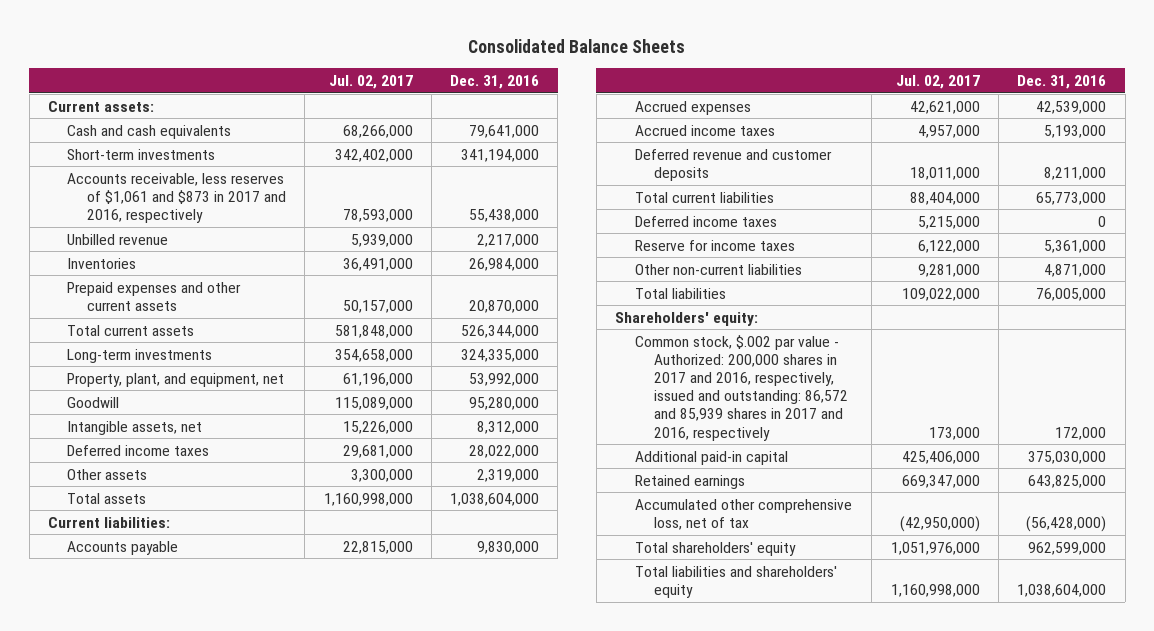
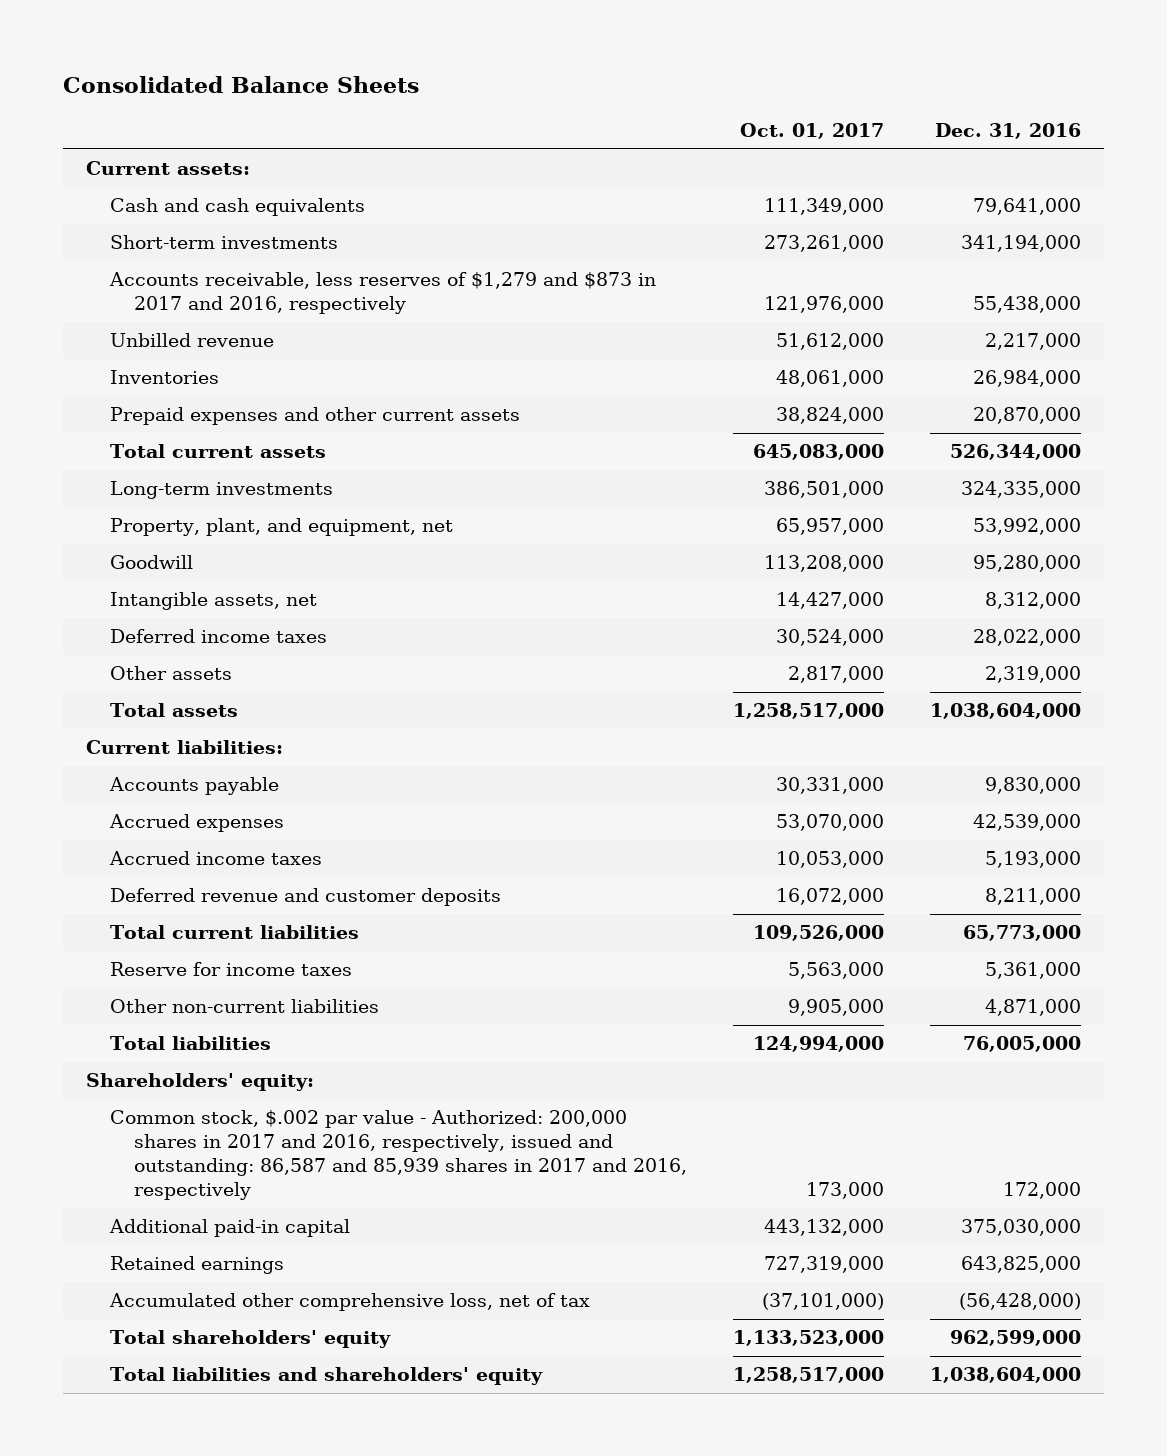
[328,75,413,90] Jul. 02, 2017 -> none
none -> [739,123,884,140] Oct. 01, 2017
[67,172,286,224] Accounts receivable, less reserves of $1,061 and $873 in 2017 and 2016, respectively -> [109,272,657,315] Accounts receivable, less reserves of $1,279 and $873 in 2017 and 2016, respectively
[634,215,777,227] Deferred income taxes -> none
[634,334,849,441] Common stock, $.002 par value - Authorized: 200,000 shares in 2017 and 2016, respectively, issued and outstanding: 86,572 and 85,939 shares in 2017 and 2016, respectively -> [110,1110,687,1201] Common stock, $.002 par value - Authorized: 200,000 shares in 2017 and 2016, respectively, issued and outstanding: 86,587 and 85,939 shares in 2017 and 2016, respectively

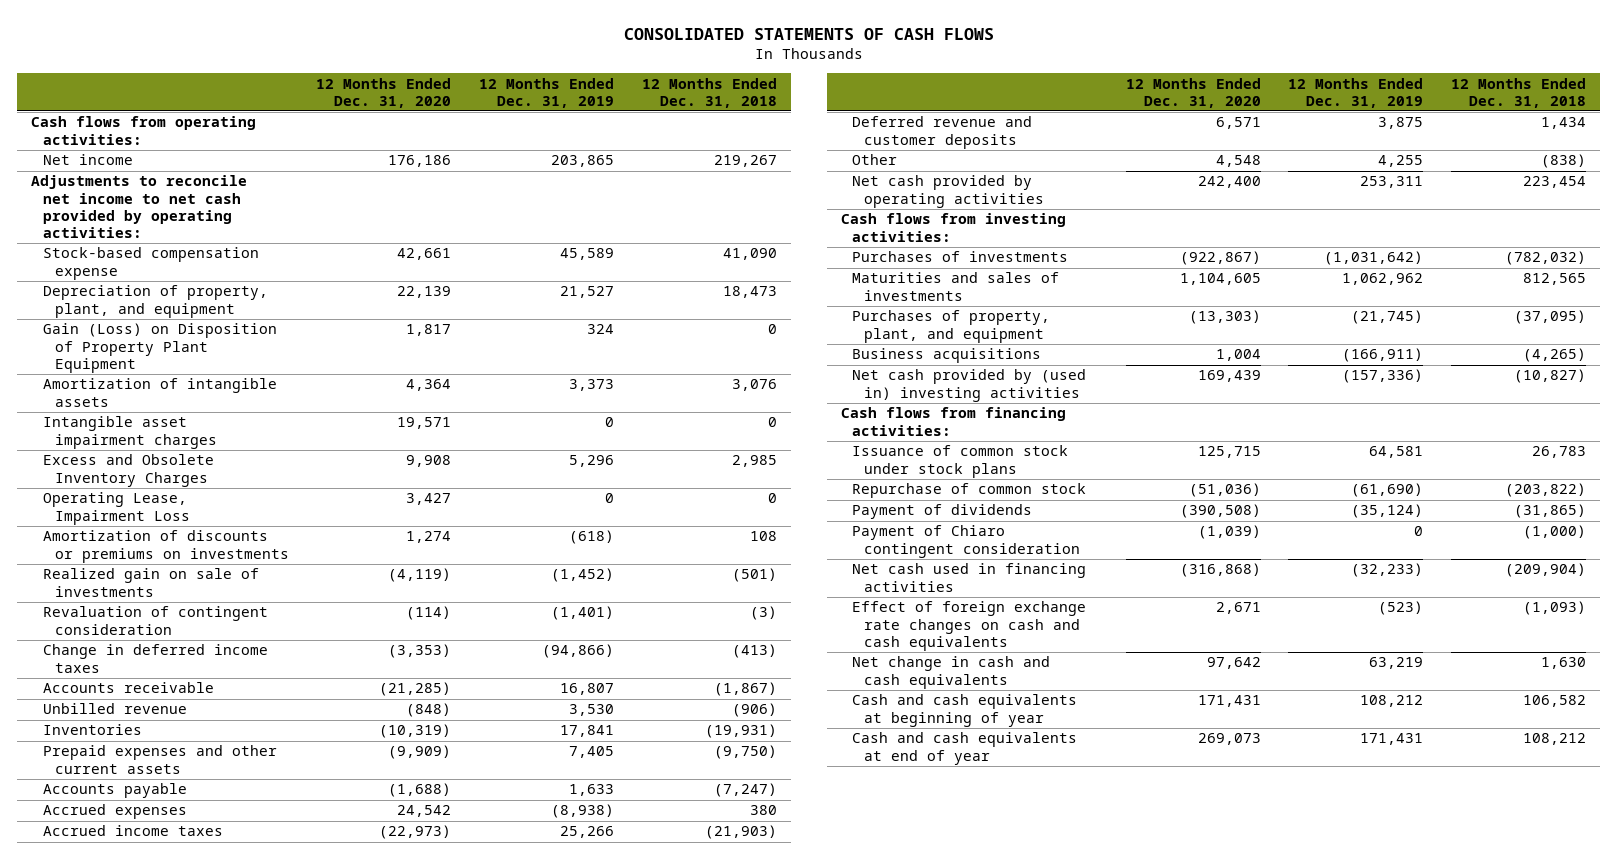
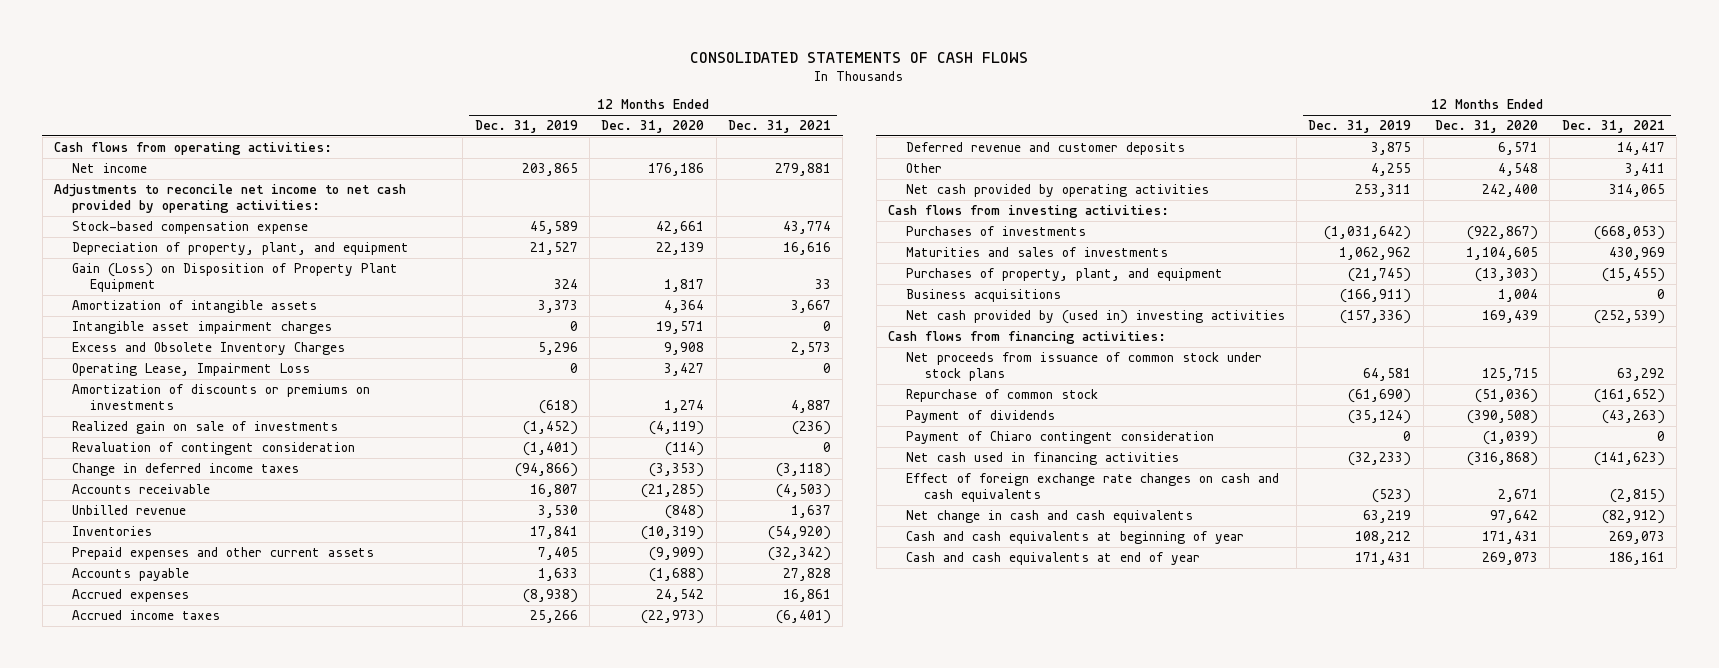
[641,77,777,108] 12 Months Ended Dec. 31, 2018 -> none
none -> [727,120,831,134] Dec. 31, 2021
[852,445,1069,478] Issuance of common stock under stock plans -> [905,351,1262,382] Net proceeds from issuance of common stock under stock plans

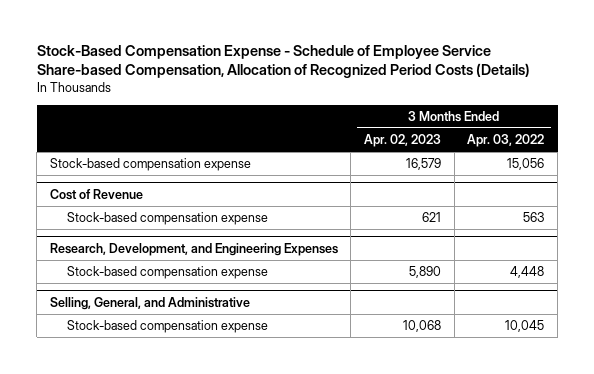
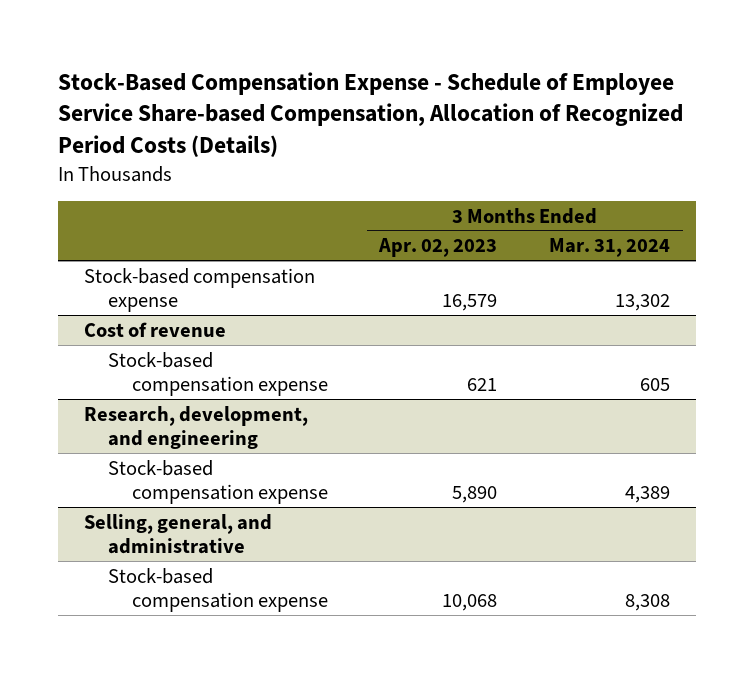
[467,134,545,148] Apr. 03, 2022 -> none
none -> [549,238,671,258] Mar. 31, 2024
[49,188,143,200] Cost of Revenue -> [83,321,226,337] Cost of revenue
[49,242,338,256] Research, Development, and Engineering Expenses -> [83,405,308,450] Research, development, and engineering
[49,296,250,310] Selling, General, and Administrative -> [83,513,272,555] Selling, general, and administrative

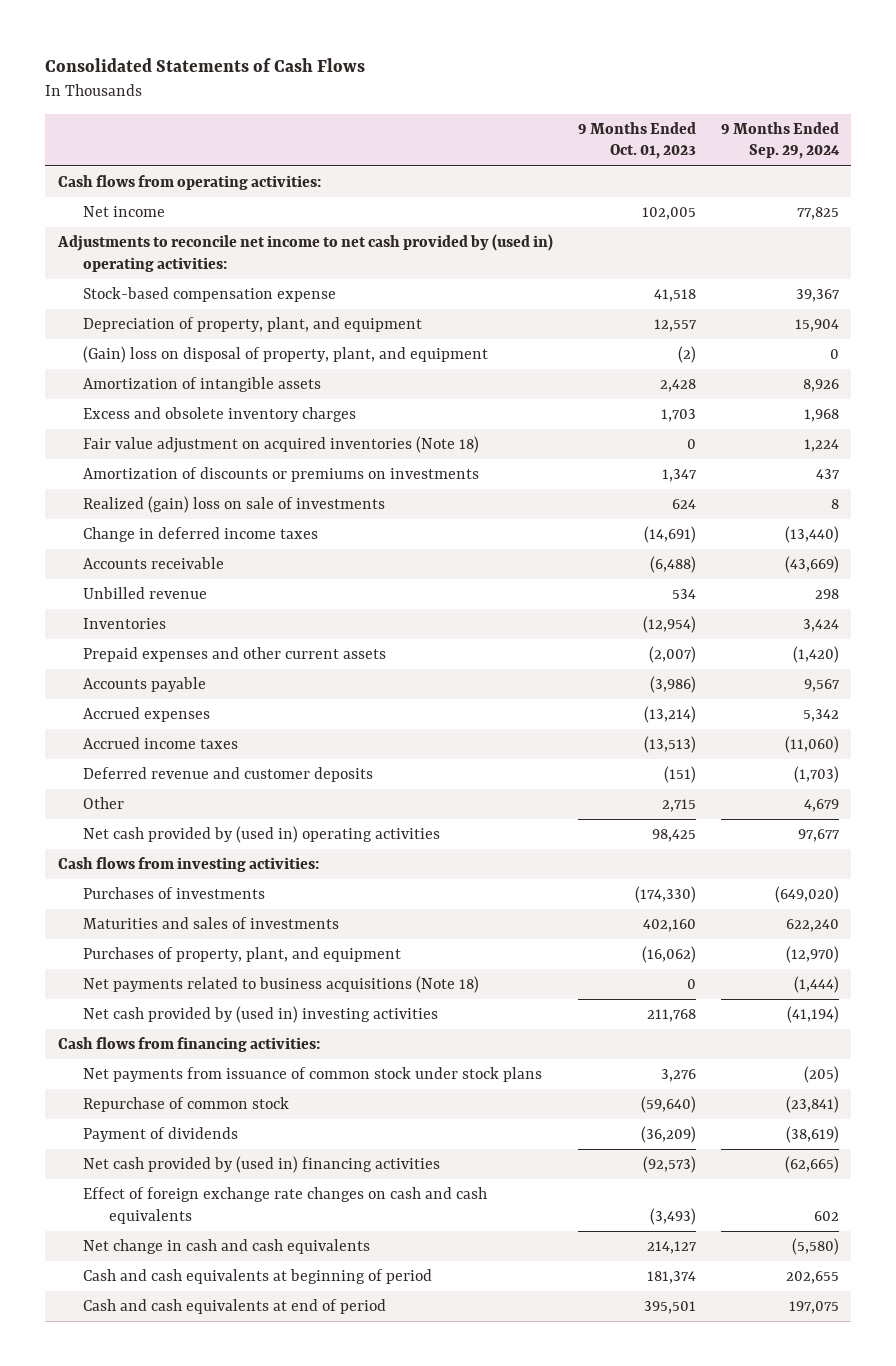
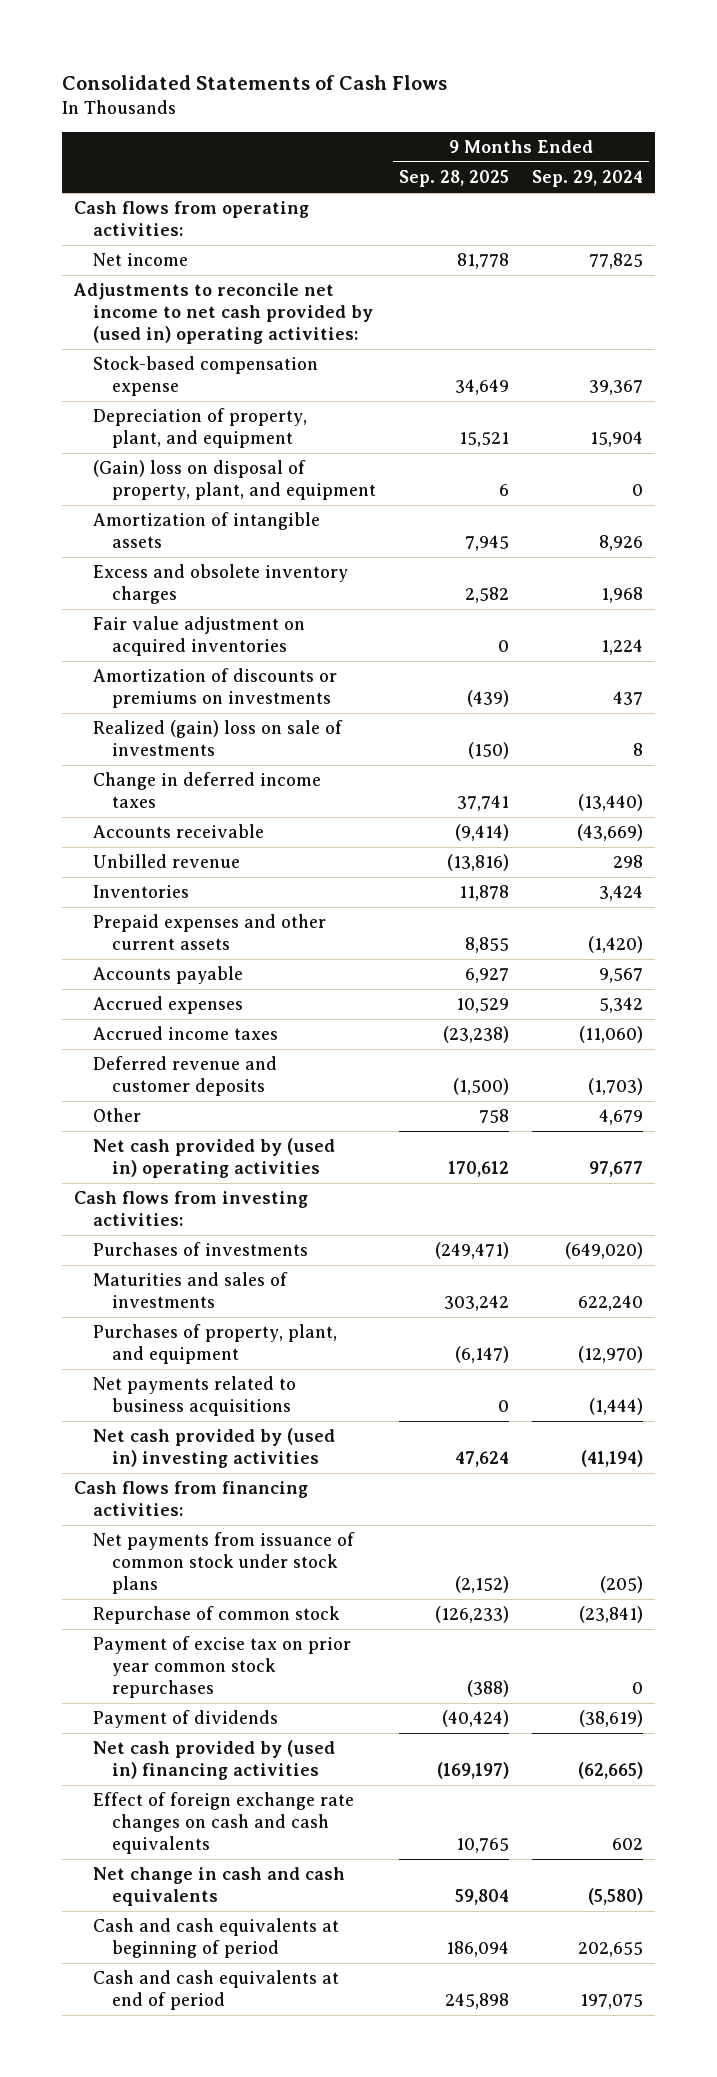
[577,121,696,160] 9 Months Ended Oct. 01, 2023 -> none
none -> [398,170,509,188] Sep. 28, 2025
[83,436,480,454] Fair value adjustment on acquired inventories (Note 18) -> [92,616,305,657] Fair value adjustment on acquired inventories
[83,976,480,994] Net payments related to business acquisitions (Note 18) -> [92,1376,296,1417] Net payments related to business acquisitions
none -> [92,1636,351,1698] Payment of excise tax on prior year common stock repurchases

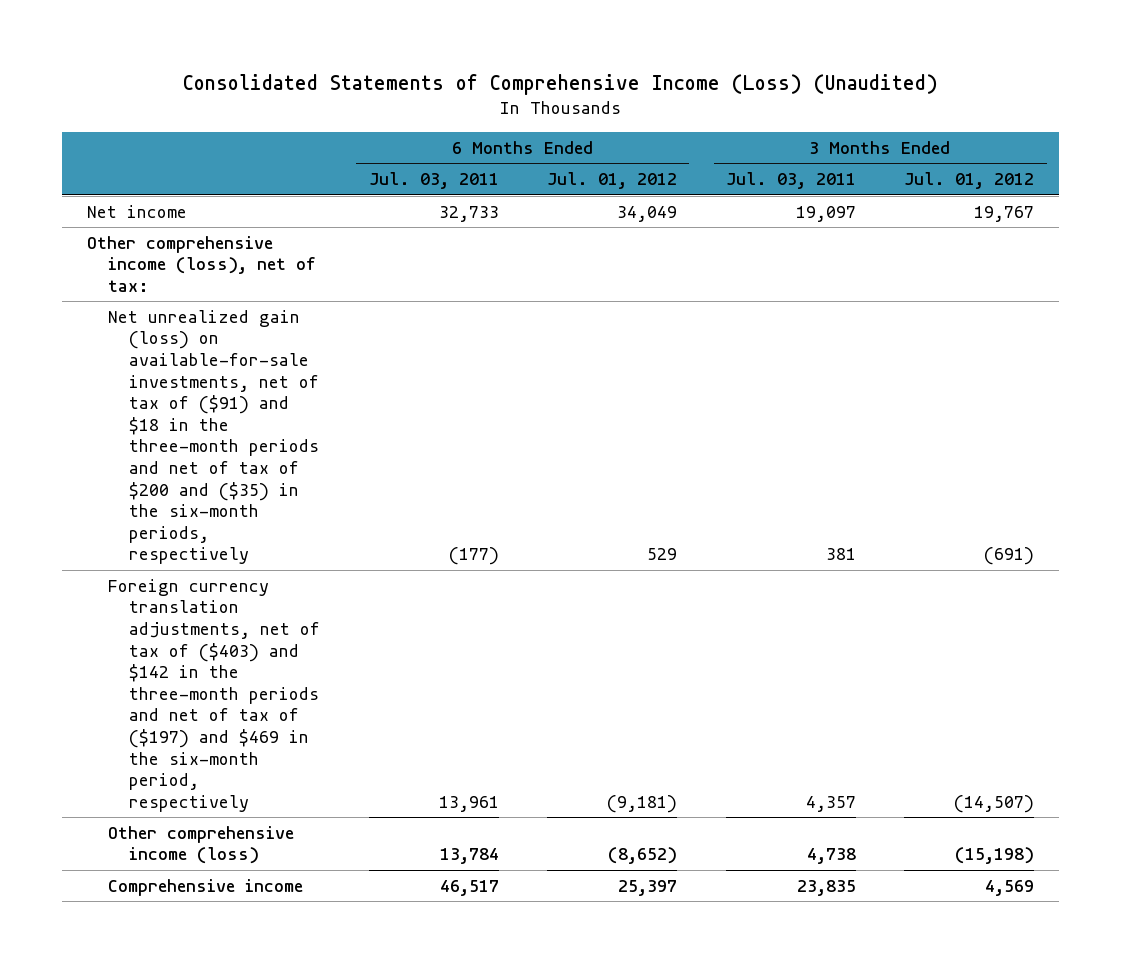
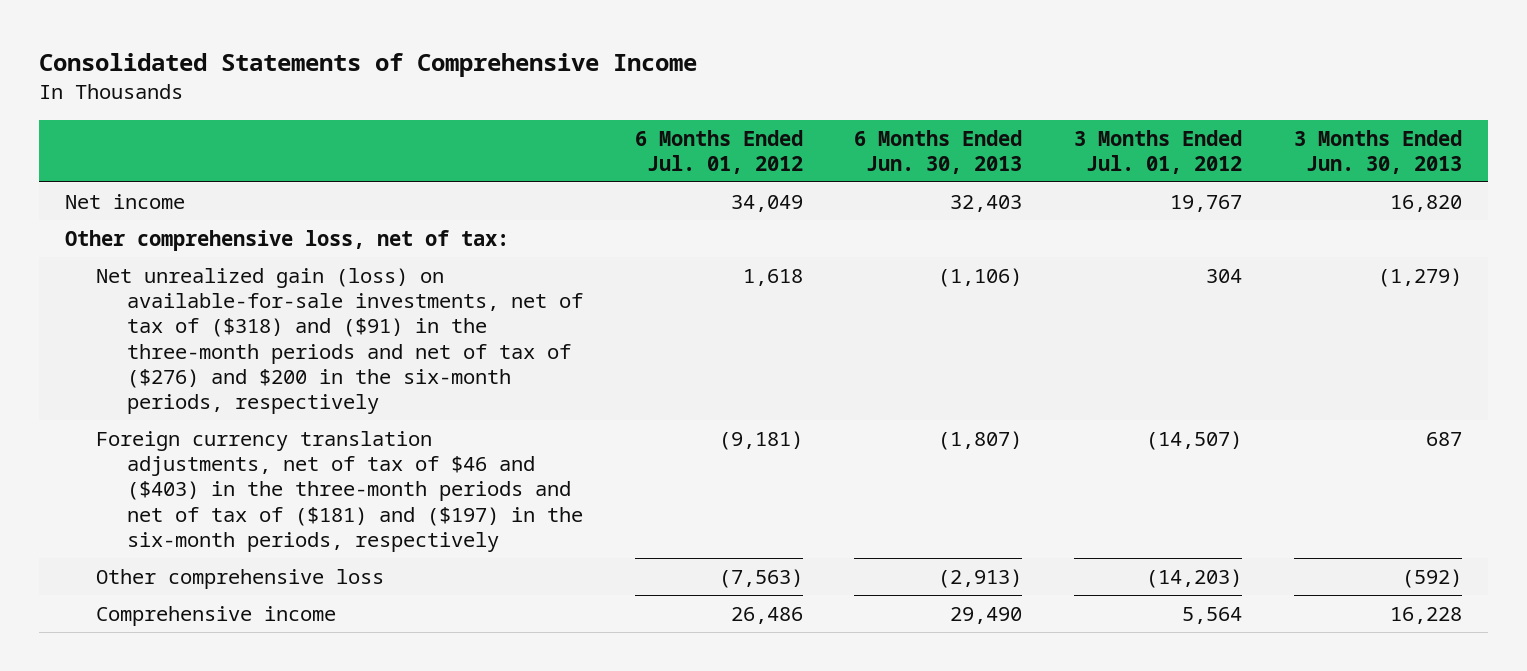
[182,74,938,96] Consolidated Statements of Comprehensive Income (Loss) (Unaudited) -> [39,53,698,78] Consolidated Statements of Comprehensive Income
[368,172,499,190] Jul. 03, 2011 -> none
[725,172,856,190] Jul. 03, 2011 -> none
none -> [854,129,1023,175] 6 Months Ended Jun. 30, 2013
none -> [1293,129,1462,175] 3 Months Ended Jun. 30, 2013
[86,235,316,292] Other comprehensive income (loss), net of tax: -> [65,229,510,251] Other comprehensive loss, net of tax:
[107,309,319,565] Net unrealized gain (loss) on available-for-sale investments, net of tax of ($91) and $18 in the three-month periods and net of tax of $200 and ($35) in the six-month periods, respectively -> [96,267,584,415] Net unrealized gain (loss) on available-for-sale investments, net of tax of ($318) and ($91) in the three-month periods and net of tax of ($276) and $200 in the six-month periods, respectively
[647,548,678,561] 529 -> [742,268,803,286] 1,618
[984,547,1035,566] (691) -> [1206,268,1243,283] 304
[107,578,320,812] Foreign currency translation adjustments, net of tax of ($403) and $142 in the three-month periods and net of tax of ($197) and $469 in the six-month period, respectively -> [96,430,584,552] Foreign currency translation adjustments, net of tax of $46 and ($403) in the three-month periods and net of tax of ($181) and ($197) in the six-month periods, respectively
[107,825,294,865] Other comprehensive income (loss) -> [96,568,385,589] Other comprehensive loss
[608,847,678,865] (8,652) -> [718,568,803,588] (7,563)
[955,847,1035,865] (15,198) -> [1146,568,1243,588] (14,203)
[618,879,678,896] 25,397 -> [730,606,803,624] 26,486
[985,879,1035,896] 4,569 -> [1182,606,1243,624] 5,564

